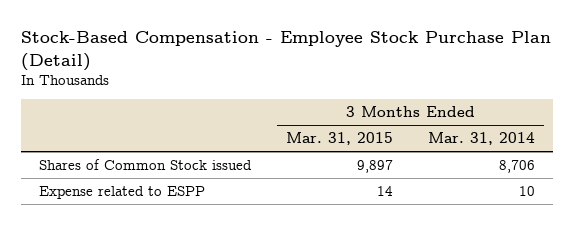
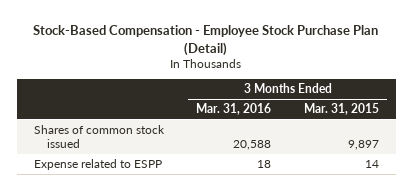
[428,132,536,146] Mar. 31, 2014 -> none
none -> [196,103,272,116] Mar. 31, 2016
[38,158,252,170] Shares of Common Stock issued -> [33,124,165,149] Shares of common stock issued

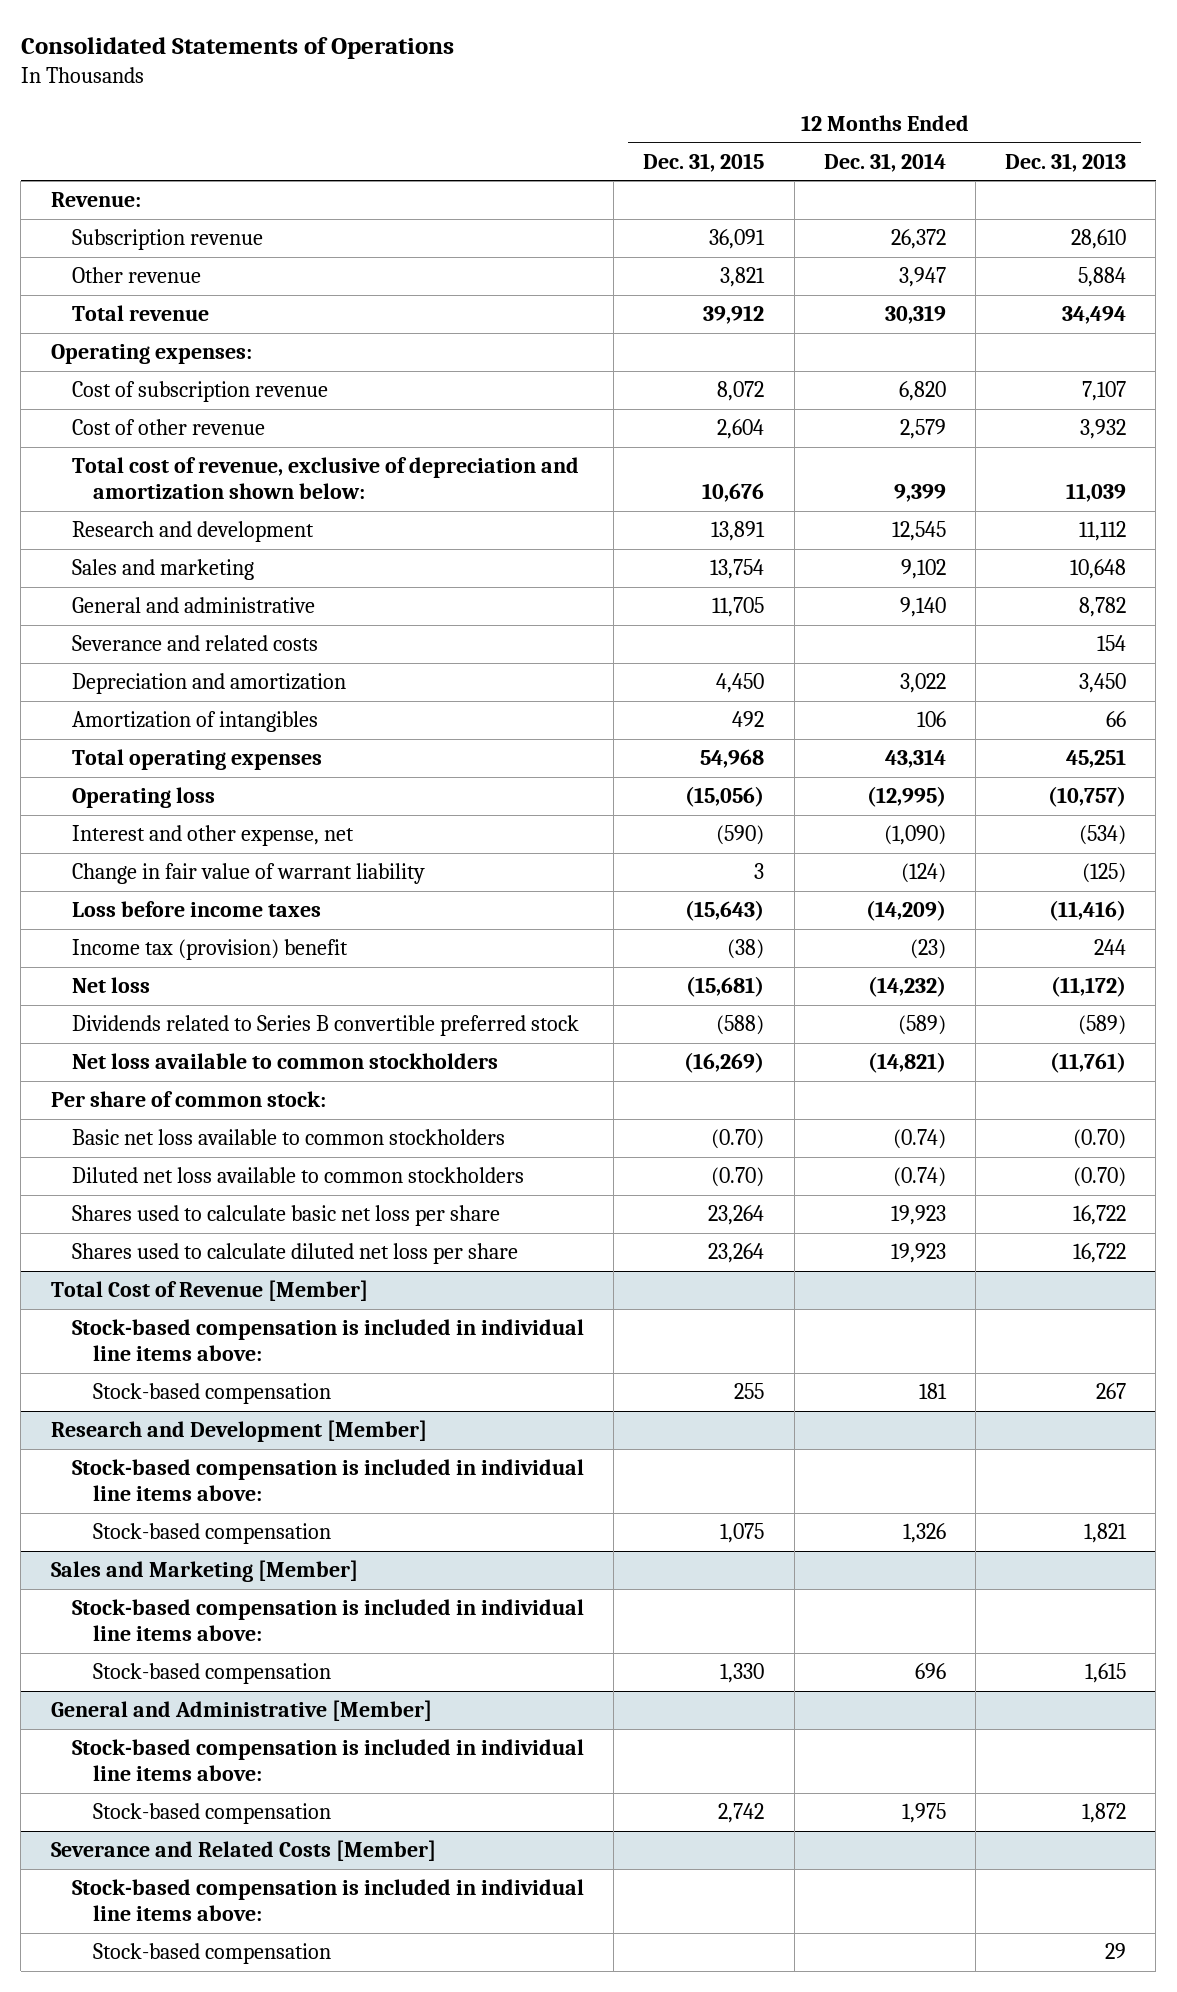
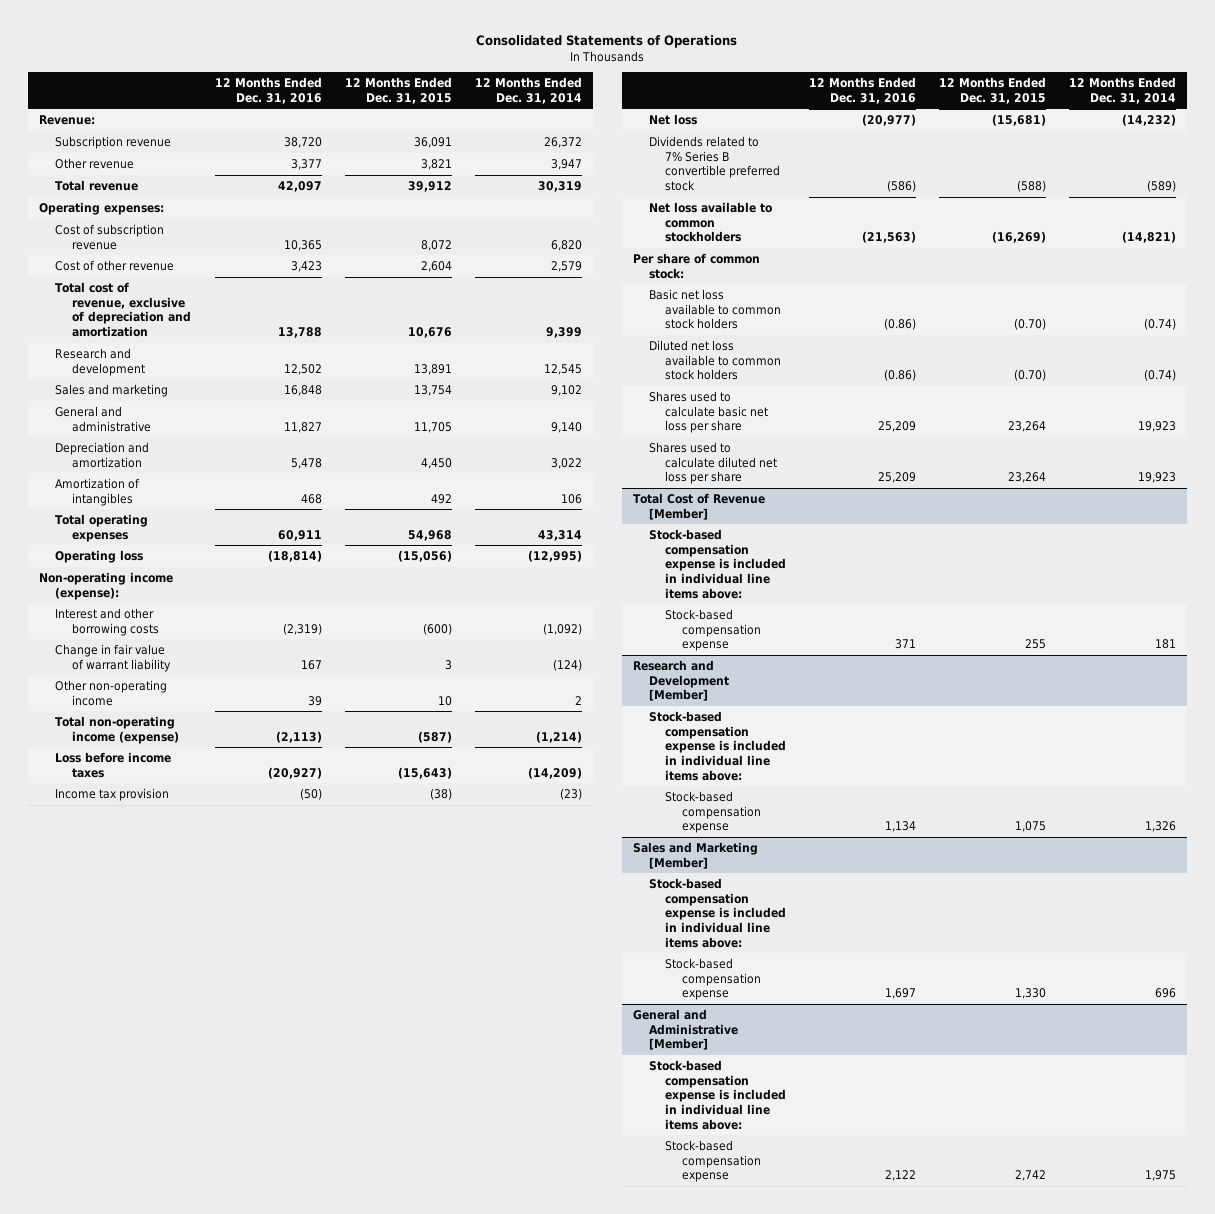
[1005,152,1127,172] Dec. 31, 2013 -> none
none -> [215,76,323,104] 12 Months Ended Dec. 31, 2016
[71,457,579,499] Total cost of revenue, exclusive of depreciation and amortization shown below: -> [55,282,191,338] Total cost of revenue, exclusive of depreciation and amortization
[71,635,318,652] Severance and related costs -> none
[71,825,354,847] Interest and other expense, net -> none
none -> [39,572,174,600] Non-operating income (expense):
none -> [55,608,159,636] Interest and other borrowing costs
none -> [55,680,168,706] Other non-operating income
none -> [55,716,179,744] Total non-operating income (expense)
[71,939,348,961] Income tax (provision) benefit -> [55,788,170,802] Income tax provision
[71,1015,579,1037] Dividends related to Series B convertible preferred stock -> [649,136,781,192] Dividends related to 7% Series B convertible preferred stock
[71,1129,505,1146] Basic net loss available to common stockholders -> [649,289,782,330] Basic net loss available to common stock holders
[71,1167,524,1184] Diluted net loss available to common stockholders -> [649,340,782,381] Diluted net loss available to common stock holders
[71,1319,584,1361] Stock-based compensation is included in individual line items above: -> [649,529,787,599] Stock-based compensation expense is included in individual line items above:
[93,1383,332,1405] Stock-based compensation -> [665,609,761,652] Stock-based compensation expense
[71,1459,584,1501] Stock-based compensation is included in individual line items above: -> [649,711,787,781] Stock-based compensation expense is included in individual line items above:
[93,1523,332,1545] Stock-based compensation -> [665,791,761,834] Stock-based compensation expense
[71,1599,584,1641] Stock-based compensation is included in individual line items above: -> [649,878,787,948] Stock-based compensation expense is included in individual line items above:
[93,1663,332,1685] Stock-based compensation -> [665,958,761,1001] Stock-based compensation expense
[50,1840,436,1862] Severance and Related Costs [Member] -> none
[71,1879,584,1921] Stock-based compensation is included in individual line items above: -> none
[93,1943,332,1965] Stock-based compensation -> none
[71,1739,584,1781] Stock-based compensation is included in individual line items above: -> [649,1060,787,1130] Stock-based compensation expense is included in individual line items above:
[93,1803,332,1825] Stock-based compensation -> [665,1140,761,1183] Stock-based compensation expense

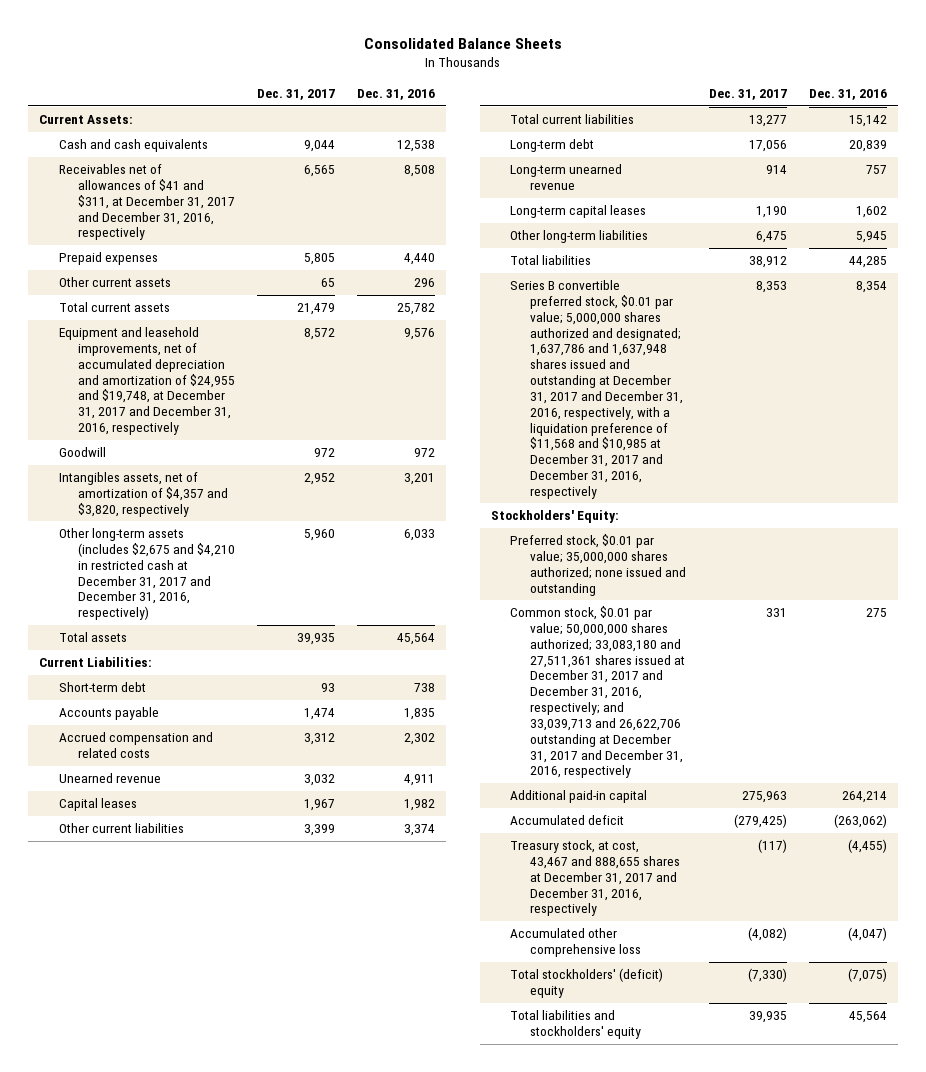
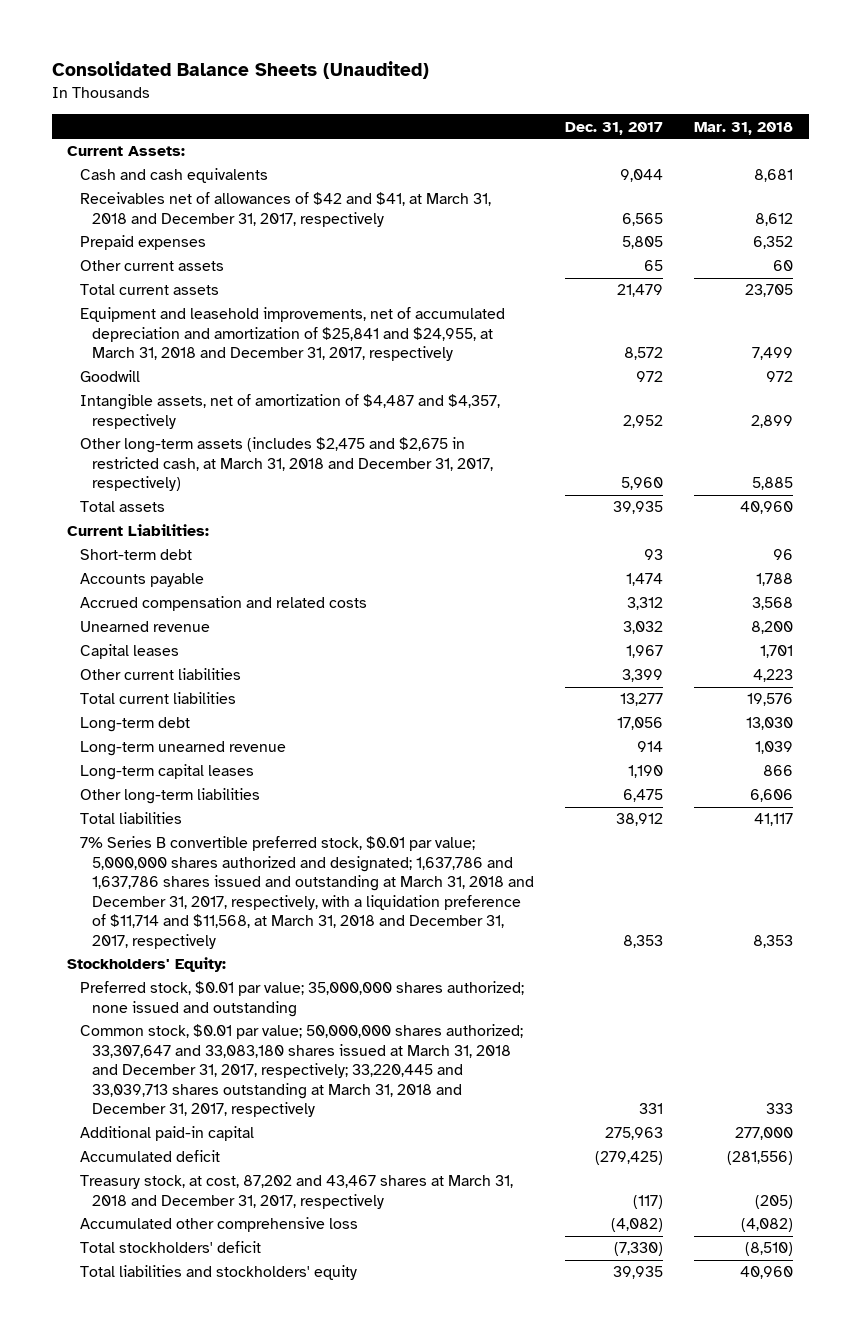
[363,38,562,50] Consolidated Balance Sheets -> [51,61,429,80] Consolidated Balance Sheets (Unaudited)
[356,89,435,101] Dec. 31, 2016 -> none
none -> [694,121,794,135] Mar. 31, 2018
[58,164,236,241] Receivables net of allowances of $41 and $311, at December 31, 2017 and December 31, 2016, respectively -> [79,192,491,227] Receivables net of allowances of $42 and $41, at March 31, 2018 and December 31, 2017, respectively
[58,327,236,436] Equipment and leasehold improvements, net of accumulated depreciation and amortization of $24,955 and $19,748, at December 31, 2017 and December 31, 2016, respectively -> [79,307,505,362] Equipment and leasehold improvements, net of accumulated depreciation and amortization of $25,841 and $24,955, at March 31, 2018 and December 31, 2017, respectively
[58,472,229,517] Intangibles assets, net of amortization of $4,357 and $3,820, respectively -> [79,394,500,429] Intangible assets, net of amortization of $4,487 and $4,357, respectively
[58,528,236,621] Other long-term assets (includes $2,675 and $4,210 in restricted cash at December 31, 2017 and December 31, 2016, respectively) -> [79,437,494,492] Other long-term assets (includes $2,475 and $2,675 in restricted cash, at March 31, 2018 and December 31, 2017, respectively)
[510,280,683,499] Series B convertible preferred stock, $0.01 par value; 5,000,000 shares authorized and designated; 1,637,786 and 1,637,948 shares issued and outstanding at December 31, 2017 and December 31, 2016, respectively, with a liquidation preference of $11,568 and $10,985 at December 31, 2017 and December 31, 2016, respectively -> [79,836,535,949] 7% Series B convertible preferred stock, $0.01 par value; 5,000,000 shares authorized and designated; 1,637,786 and 1,637,786 shares issued and outstanding at March 31, 2018 and December 31, 2017, respectively, with a liquidation preference of $11,714 and $11,568, at March 31, 2018 and December 31, 2017, respectively
[510,606,685,779] Common stock, $0.01 par value; 50,000,000 shares authorized; 33,083,180 and 27,511,361 shares issued at December 31, 2017 and December 31, 2016, respectively; and 33,039,713 and 26,622,706 outstanding at December 31, 2017 and December 31, 2016, respectively -> [79,1024,523,1118] Common stock, $0.01 par value; 50,000,000 shares authorized; 33,307,647 and 33,083,180 shares issued at March 31, 2018 and December 31, 2017, respectively; 33,220,445 and 33,039,713 shares outstanding at March 31, 2018 and December 31, 2017, respectively
[510,840,680,917] Treasury stock, at cost, 43,467 and 888,655 shares at December 31, 2017 and December 31, 2016, respectively -> [79,1175,513,1209] Treasury stock, at cost, 87,202 and 43,467 shares at March 31, 2018 and December 31, 2017, respectively
[510,968,664,999] Total stockholders' (deficit) equity -> [79,1241,261,1254] Total stockholders' deficit

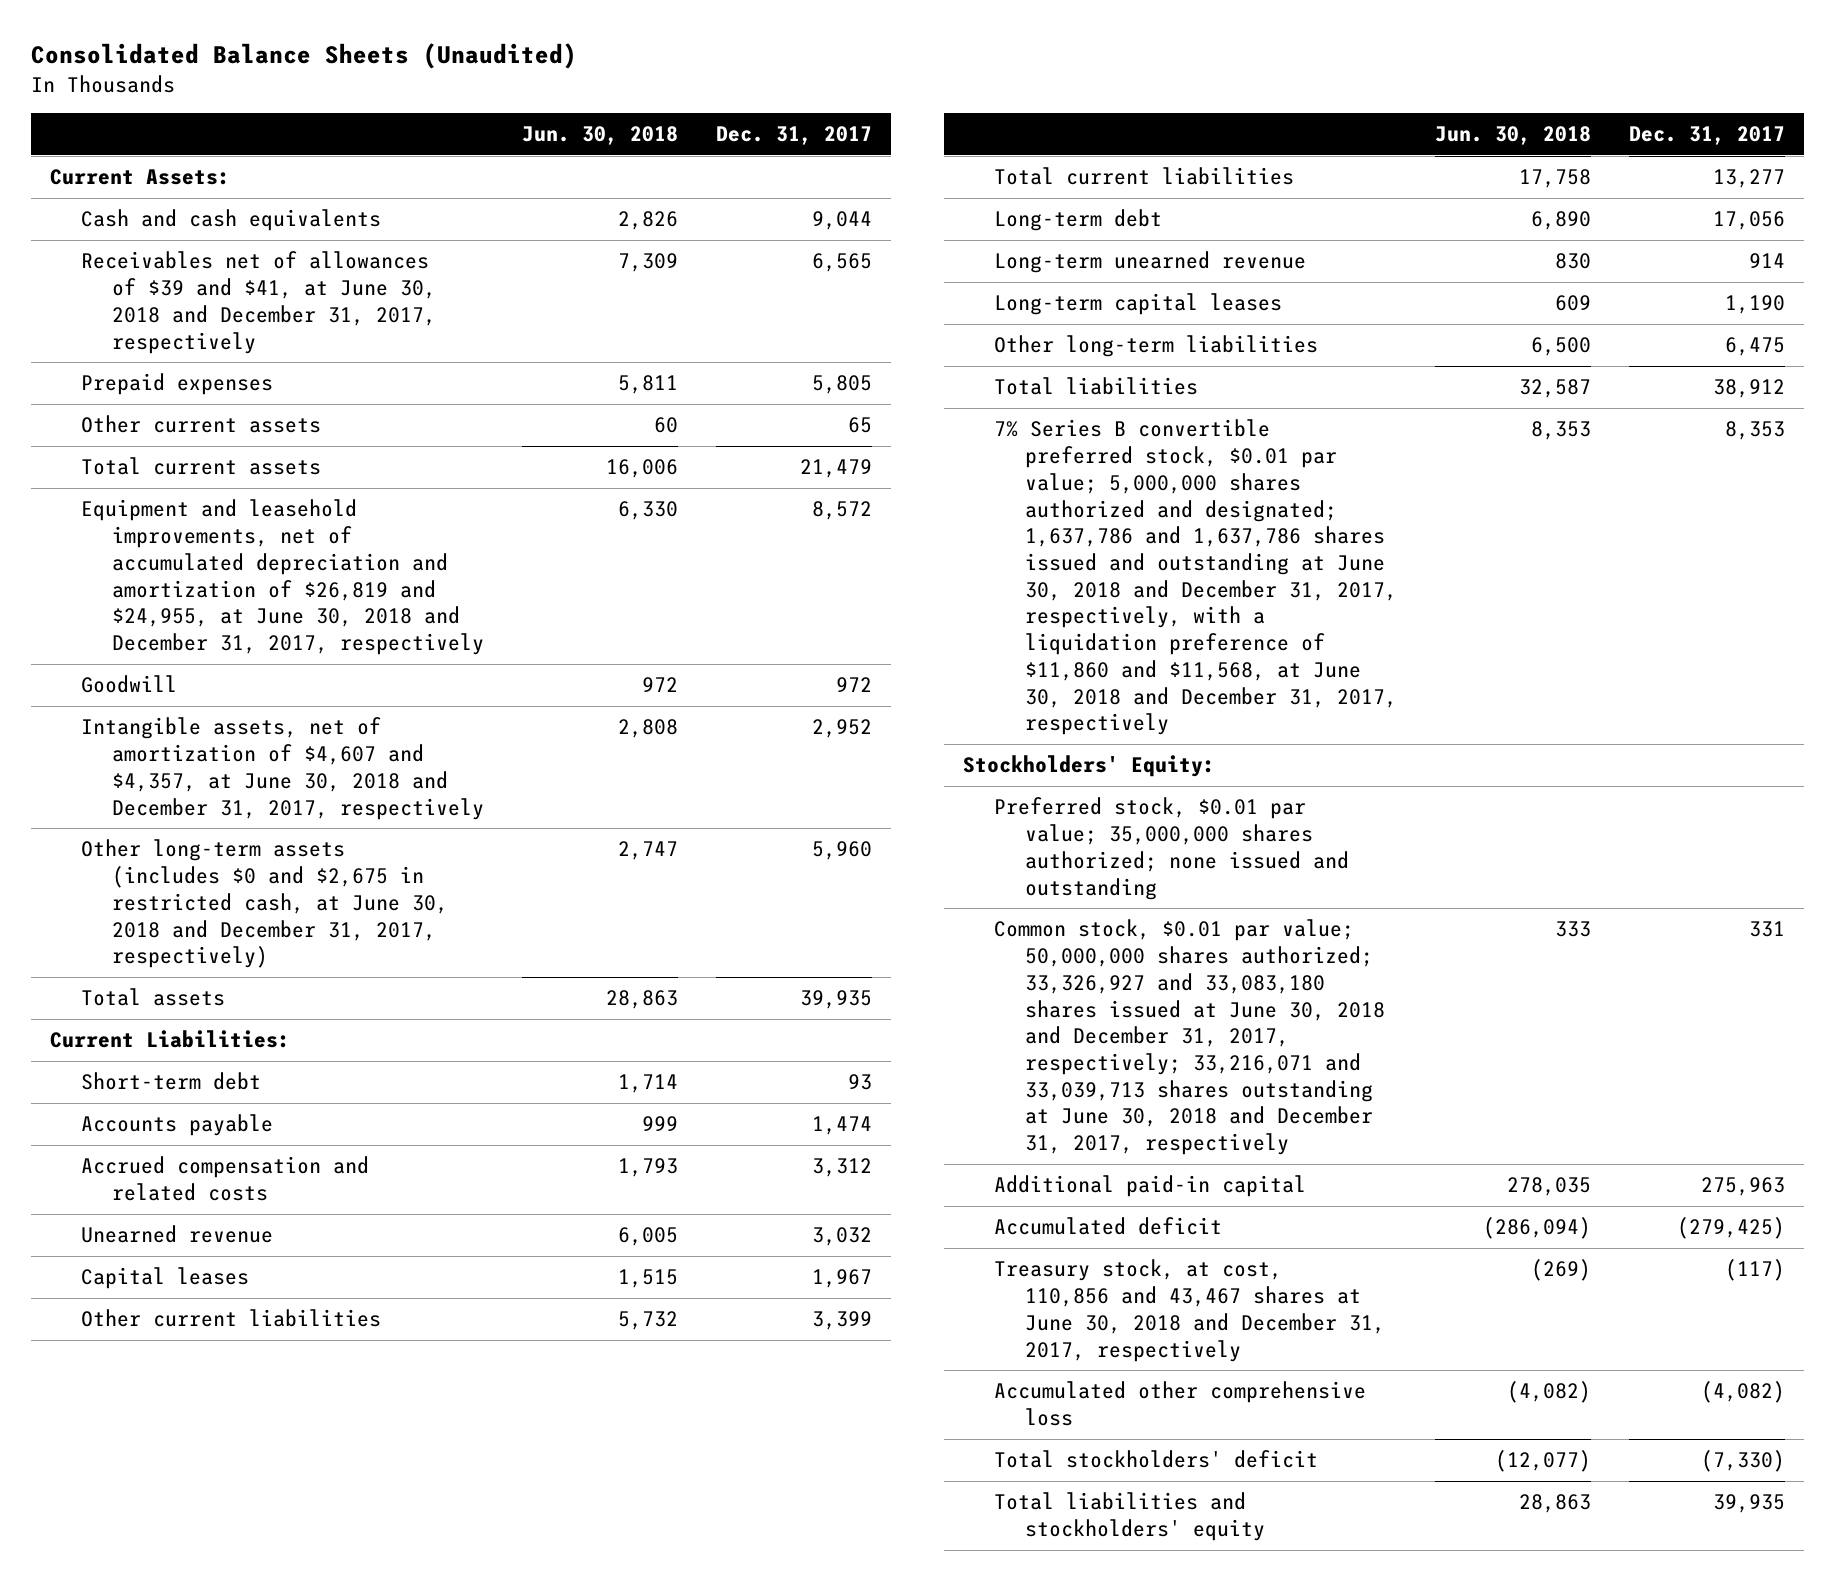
[694,121,794,135] Mar. 31, 2018 -> none
none -> [522,126,679,146] Jun. 30, 2018
[79,192,491,227] Receivables net of allowances of $42 and $41, at March 31, 2018 and December 31, 2017, respectively -> [80,251,437,354] Receivables net of allowances of $39 and $41, at June 30, 2018 and December 31, 2017, respectively
[79,307,505,362] Equipment and leasehold improvements, net of accumulated depreciation and amortization of $25,841 and $24,955, at March 31, 2018 and December 31, 2017, respectively -> [80,499,485,656] Equipment and leasehold improvements, net of accumulated depreciation and amortization of $26,819 and $24,955, at June 30, 2018 and December 31, 2017, respectively
[79,394,500,429] Intangible assets, net of amortization of $4,487 and $4,357, respectively -> [80,717,485,820] Intangible assets, net of amortization of $4,607 and $4,357, at June 30, 2018 and December 31, 2017, respectively
[79,437,494,492] Other long-term assets (includes $2,475 and $2,675 in restricted cash, at March 31, 2018 and December 31, 2017, respectively) -> [80,839,449,969] Other long-term assets (includes $0 and $2,675 in restricted cash, at June 30, 2018 and December 31, 2017, respectively)
[79,836,535,949] 7% Series B convertible preferred stock, $0.01 par value; 5,000,000 shares authorized and designated; 1,637,786 and 1,637,786 shares issued and outstanding at March 31, 2018 and December 31, 2017, respectively, with a liquidation preference of $11,714 and $11,568, at March 31, 2018 and December 31, 2017, respectively -> [994,419,1398,736] 7% Series B convertible preferred stock, $0.01 par value; 5,000,000 shares authorized and designated; 1,637,786 and 1,637,786 shares issued and outstanding at June 30, 2018 and December 31, 2017, respectively, with a liquidation preference of $11,860 and $11,568, at June 30, 2018 and December 31, 2017, respectively
[79,1024,523,1118] Common stock, $0.01 par value; 50,000,000 shares authorized; 33,307,647 and 33,083,180 shares issued at March 31, 2018 and December 31, 2017, respectively; 33,220,445 and 33,039,713 shares outstanding at March 31, 2018 and December 31, 2017, respectively -> [994,919,1386,1156] Common stock, $0.01 par value; 50,000,000 shares authorized; 33,326,927 and 33,083,180 shares issued at June 30, 2018 and December 31, 2017, respectively; 33,216,071 and 33,039,713 shares outstanding at June 30, 2018 and December 31, 2017, respectively
[79,1175,513,1209] Treasury stock, at cost, 87,202 and 43,467 shares at March 31, 2018 and December 31, 2017, respectively -> [994,1259,1386,1362] Treasury stock, at cost, 110,856 and 43,467 shares at June 30, 2018 and December 31, 2017, respectively

